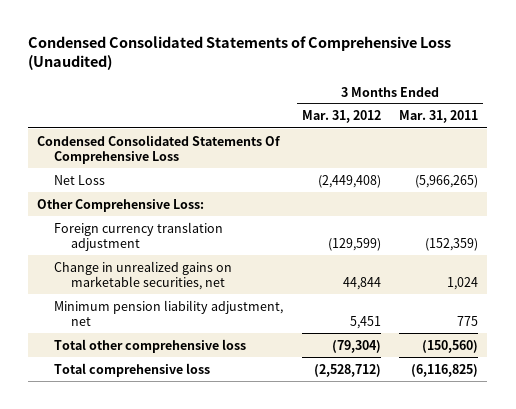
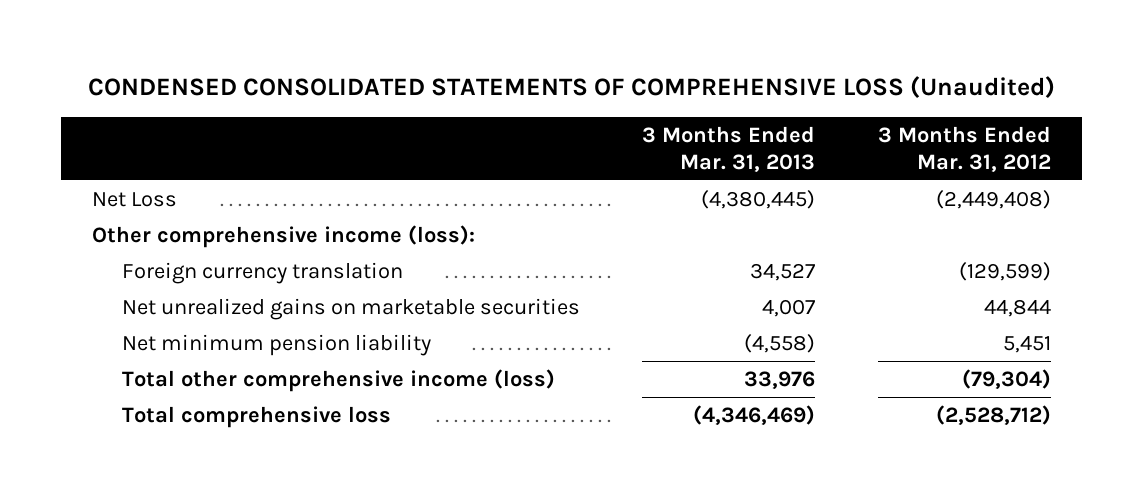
[28,35,452,71] Condensed Consolidated Statements of Comprehensive Loss (Unaudited) -> [87,76,1055,99] CONDENSED CONSOLIDATED STATEMENTS OF COMPREHENSIVE LOSS (Unaudited)
[399,110,479,124] Mar. 31, 2011 -> none
none -> [642,126,816,173] 3 Months Ended Mar. 31, 2013
[37,134,282,164] Condensed Consolidated Statements Of Comprehensive Loss -> none
[37,198,205,212] Other Comprehensive Loss: -> [92,224,476,248] Other comprehensive income (loss):
[54,221,224,251] Foreign currency translation adjustment -> [122,261,404,284] Foreign currency translation
[54,260,233,290] Change in unrealized gains on marketable securities, net -> [122,297,581,320] Net unrealized gains on marketable securities
[54,299,284,326] Minimum pension liability adjustment, net -> [122,333,432,356] Net minimum pension liability
[54,338,247,353] Total other comprehensive loss -> [122,368,556,392] Total other comprehensive income (loss)

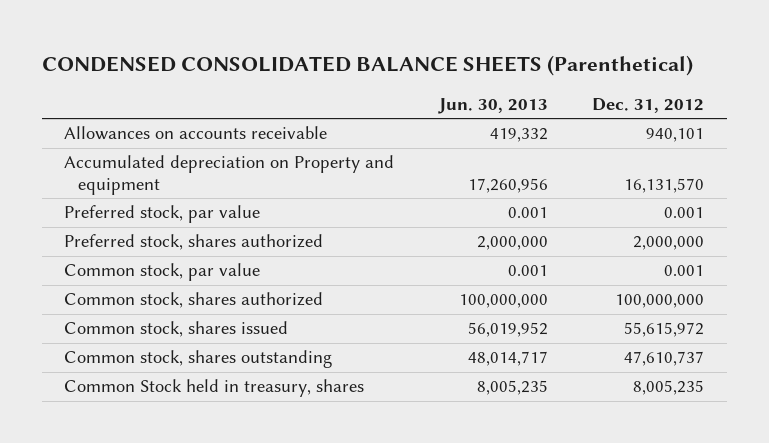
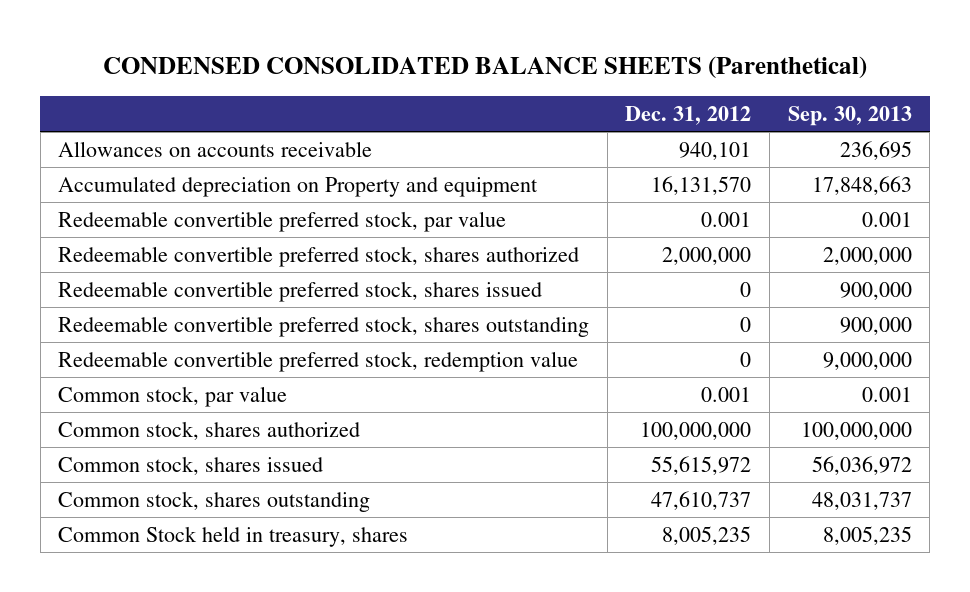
[437,97,548,114] Jun. 30, 2013 -> none
none -> [787,105,912,126] Sep. 30, 2013
[64,205,261,224] Preferred stock, par value -> [58,210,507,232] Redeemable convertible preferred stock, par value
[64,234,324,251] Preferred stock, shares authorized -> [58,245,580,267] Redeemable convertible preferred stock, shares authorized
none -> [58,280,543,302] Redeemable convertible preferred stock, shares issued
none -> [58,315,590,337] Redeemable convertible preferred stock, shares outstanding
none -> [58,350,579,372] Redeemable convertible preferred stock, redemption value

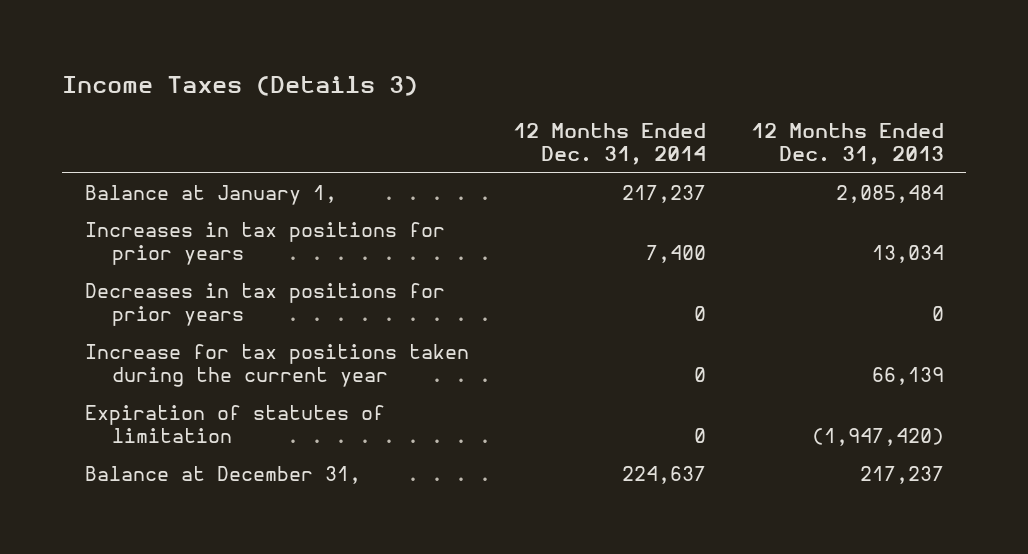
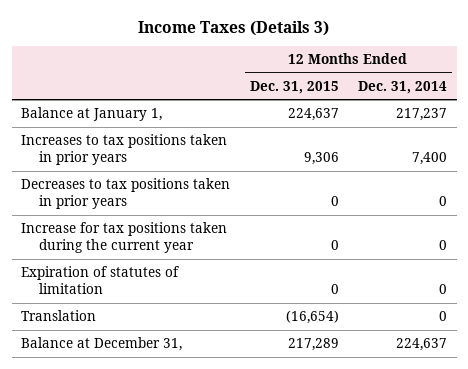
[750,123,944,166] 12 Months Ended Dec. 31, 2013 -> none
none -> [249,80,339,94] Dec. 31, 2015
[84,222,445,266] Increases in tax positions for prior years -> [21,134,228,166] Increases to tax positions taken in prior years
[84,283,445,327] Decreases in tax positions for prior years -> [21,178,231,210] Decreases to tax positions taken in prior years
none -> [21,310,97,322] Translation

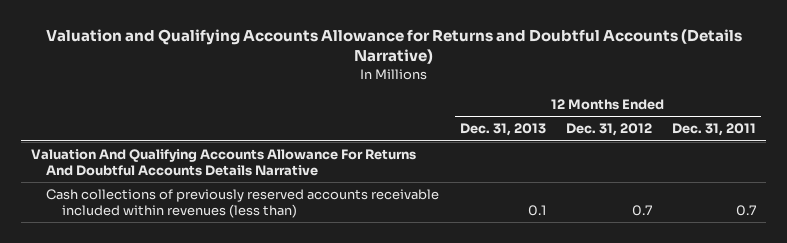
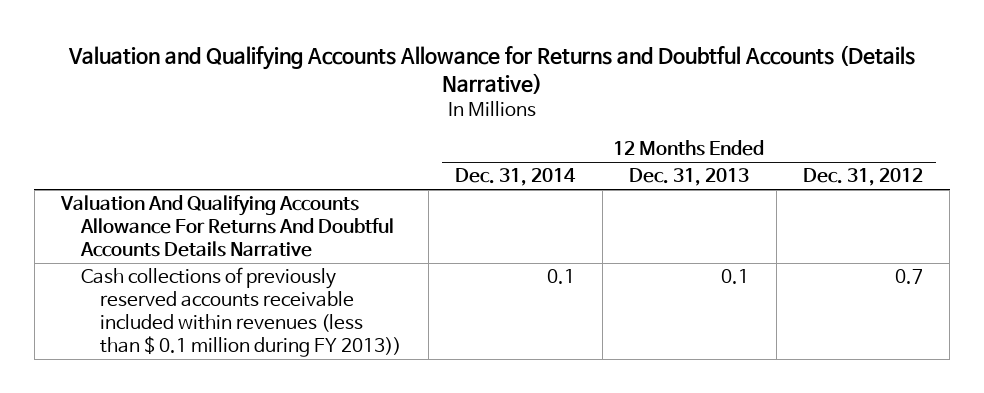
[671,123,756,137] Dec. 31, 2011 -> none
none -> [455,168,577,187] Dec. 31, 2014
[46,188,440,218] Cash collections of previously reserved accounts receivable included within revenues (less than) -> [80,267,402,357] Cash collections of previously reserved accounts receivable included within revenues (less than $ 0.1 million during FY 2013))

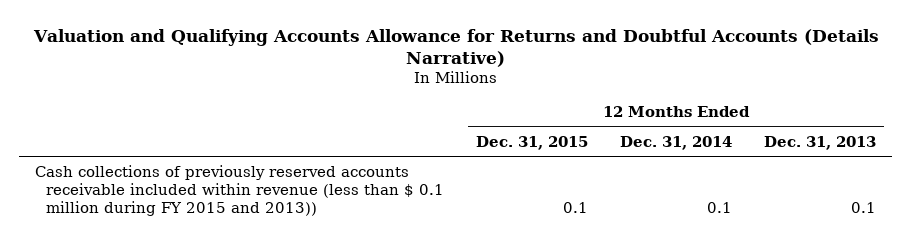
[802,168,923,187] Dec. 31, 2012 -> none
none -> [475,135,588,150] Dec. 31, 2015
[59,195,394,257] Valuation And Qualifying Accounts Allowance For Returns And Doubtful Accounts Details Narrative -> none
[80,267,402,357] Cash collections of previously reserved accounts receivable included within revenues (less than $ 0.1 million during FY 2013)) -> [35,164,444,216] Cash collections of previously reserved accounts receivable included within revenue (less than $ 0.1 million during FY 2015 and 2013))

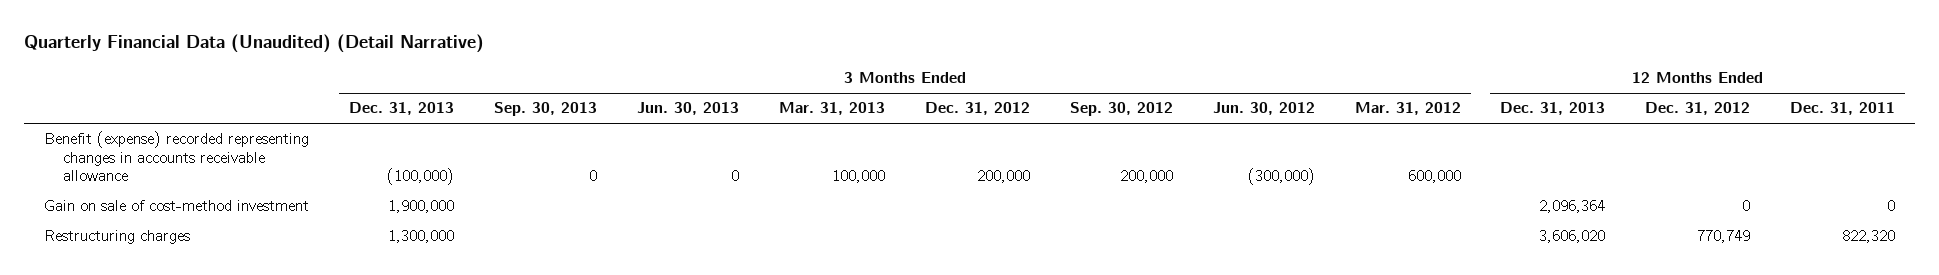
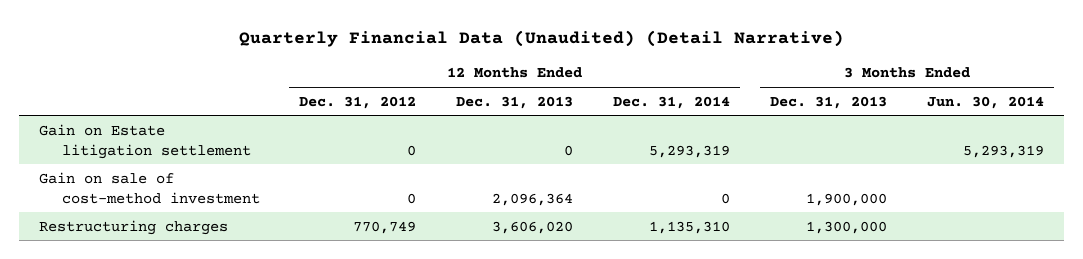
[493,102,597,117] Sep. 30, 2013 -> none
[636,102,739,116] Jun. 30, 2013 -> none
[778,102,885,116] Mar. 31, 2013 -> none
[924,102,1030,116] Dec. 31, 2012 -> none
[1069,102,1173,117] Sep. 30, 2012 -> none
[1212,102,1315,116] Jun. 30, 2012 -> none
[1354,102,1461,116] Mar. 31, 2012 -> none
[1790,102,1896,116] Dec. 31, 2011 -> none
none -> [613,95,731,109] Dec. 31, 2014
none -> [927,95,1045,109] Jun. 30, 2014
[44,131,310,181] Benefit (expense) recorded representing changes in accounts receivable allowance -> none
none -> [39,123,251,159] Gain on Estate litigation settlement

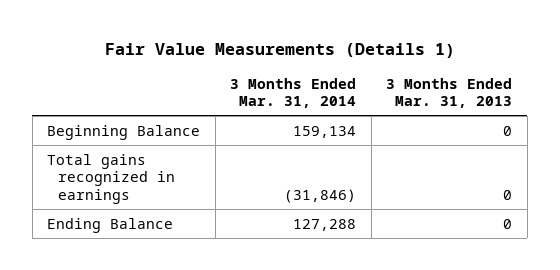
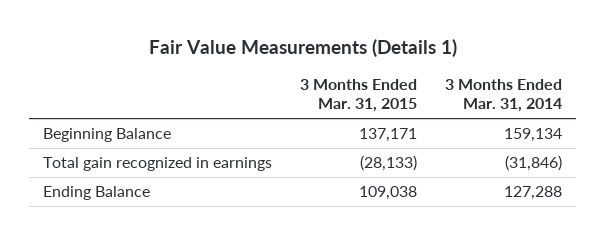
[386,77,513,109] 3 Months Ended Mar. 31, 2013 -> none
none -> [300,79,418,113] 3 Months Ended Mar. 31, 2015
[47,153,176,204] Total gains recognized in earnings -> [43,157,273,172] Total gain recognized in earnings

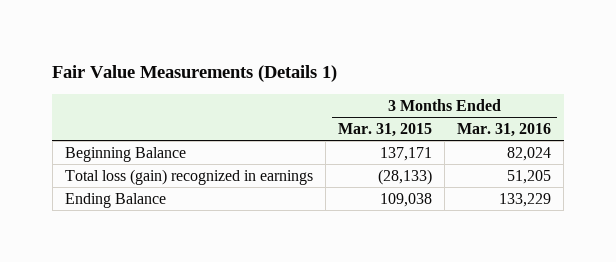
[445,79,563,113] 3 Months Ended Mar. 31, 2014 -> none
none -> [457,123,552,138] Mar. 31, 2016
[43,157,273,172] Total gain recognized in earnings -> [64,168,313,185] Total loss (gain) recognized in earnings

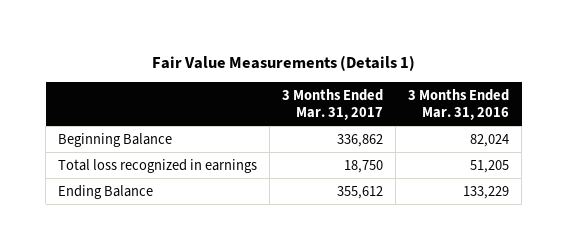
[337,123,432,138] Mar. 31, 2015 -> none
none -> [282,89,384,121] 3 Months Ended Mar. 31, 2017
[64,168,313,185] Total loss (gain) recognized in earnings -> [58,158,258,173] Total loss recognized in earnings

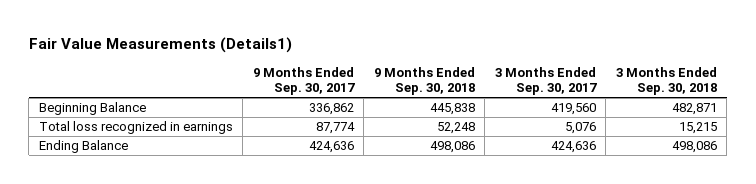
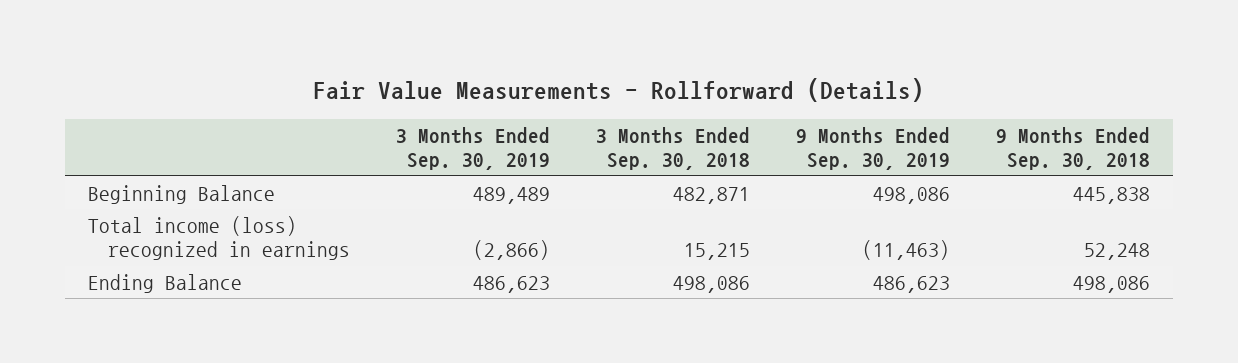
[28,37,292,54] Fair Value Measurements (Details1) -> [313,77,925,102] Fair Value Measurements - Rollforward (Details)
[252,66,355,96] 9 Months Ended Sep. 30, 2017 -> none
[494,66,597,96] 3 Months Ended Sep. 30, 2017 -> none
none -> [395,126,550,171] 3 Months Ended Sep. 30, 2019
none -> [796,126,951,171] 9 Months Ended Sep. 30, 2019
[38,121,233,135] Total loss recognized in earnings -> [87,215,350,261] Total income (loss) recognized in earnings

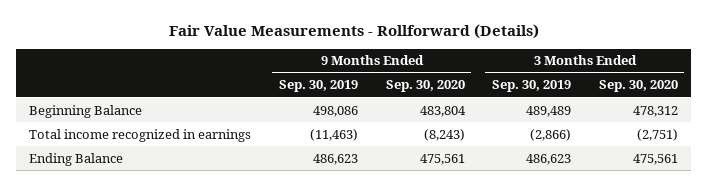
[596,126,751,171] 3 Months Ended Sep. 30, 2018 -> none
[996,126,1151,171] 9 Months Ended Sep. 30, 2018 -> none
none -> [385,80,465,93] Sep. 30, 2020
none -> [598,80,678,93] Sep. 30, 2020
[87,215,350,261] Total income (loss) recognized in earnings -> [29,128,252,142] Total income recognized in earnings

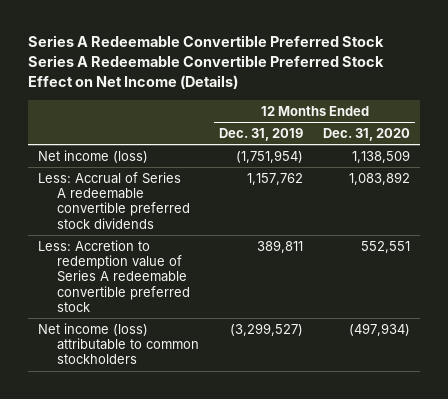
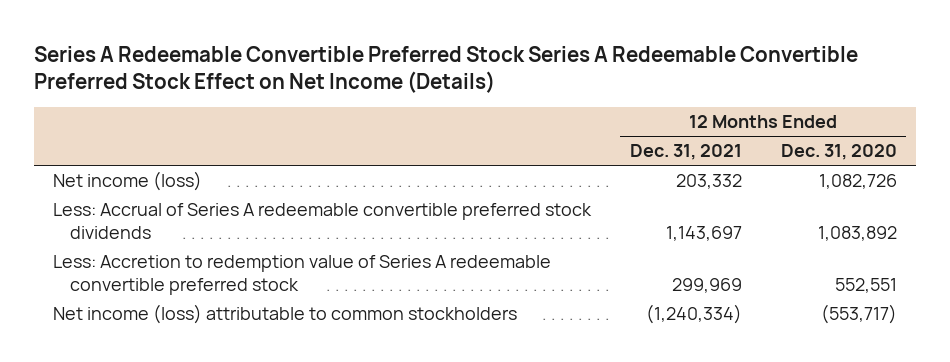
[219,127,304,141] Dec. 31, 2019 -> none
none -> [629,144,742,161] Dec. 31, 2021
[352,149,411,163] 1,138,509 -> [818,173,897,189] 1,082,726
[349,322,411,336] (497,934) -> [820,303,897,324] (553,717)

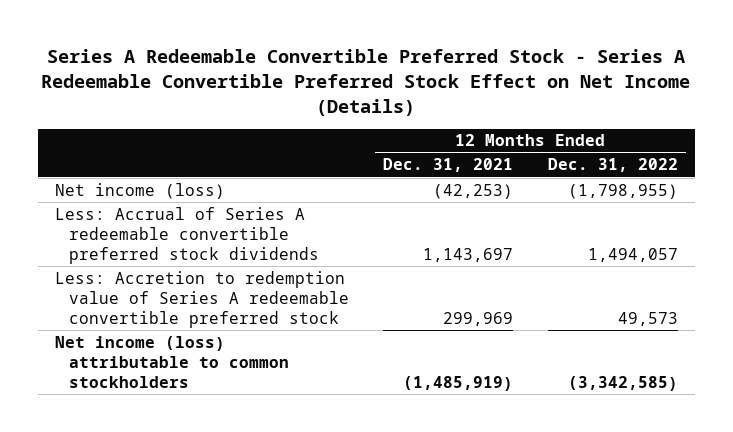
[33,45,858,94] Series A Redeemable Convertible Preferred Stock Series A Redeemable Convertible Preferred Stock Effect on Net Income (Details) -> [41,48,691,116] Series A Redeemable Convertible Preferred Stock - Series A Redeemable Convertible Preferred Stock Effect on Net Income (Details)
[780,144,897,161] Dec. 31, 2020 -> none
none -> [547,158,678,173] Dec. 31, 2022
[675,173,742,189] 203,332 -> [433,183,514,199] (42,253)
[645,303,742,324] (1,240,334) -> [403,375,514,391] (1,485,919)

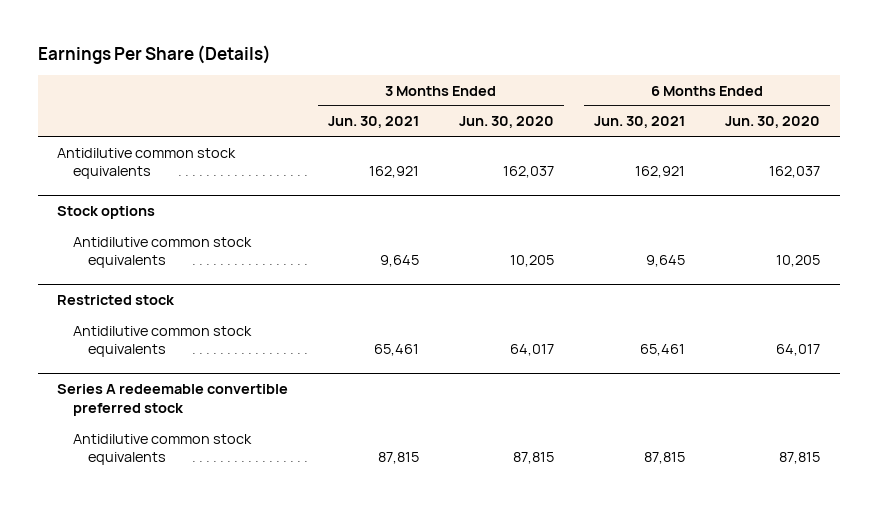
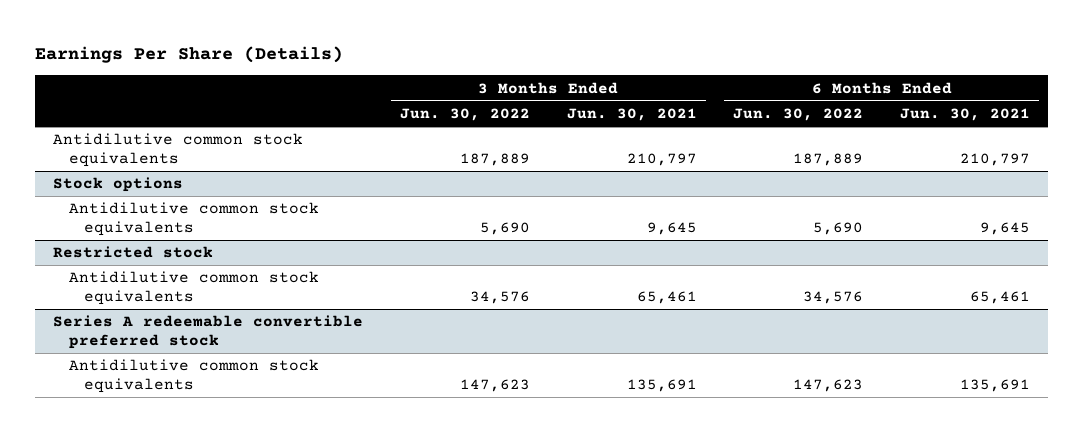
[459,116,555,129] Jun. 30, 2020 -> none
[724,116,820,129] Jun. 30, 2020 -> none
none -> [399,107,530,121] Jun. 30, 2022
none -> [733,107,864,121] Jun. 30, 2022
[369,166,420,179] 162,921 -> [626,152,697,166] 210,797
[634,166,685,179] 162,921 -> [960,152,1031,166] 210,797
[378,452,420,465] 87,815 -> [626,378,697,392] 135,691
[643,452,685,465] 87,815 -> [960,378,1031,392] 135,691

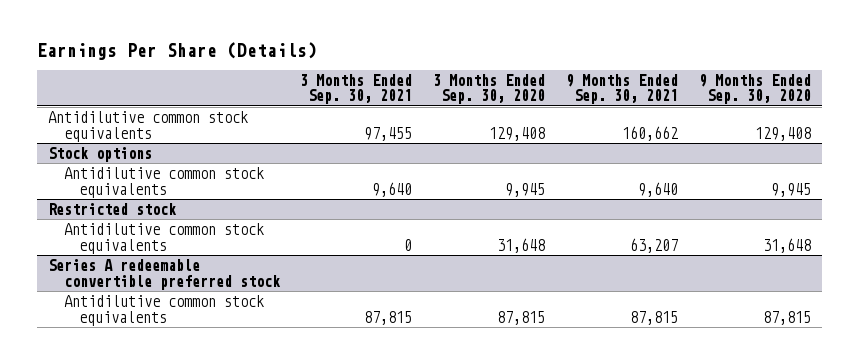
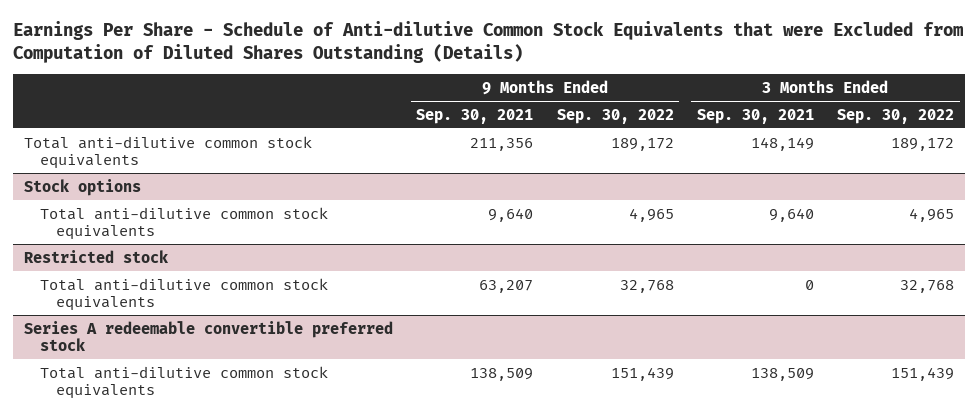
[37,41,318,60] Earnings Per Share (Details) -> [12,20,963,64] Earnings Per Share - Schedule of Anti-dilutive Common Stock Equivalents that were Excluded from Computation of Diluted Shares Outstanding (Details)
[433,73,546,105] 3 Months Ended Sep. 30, 2020 -> none
[699,73,812,105] 9 Months Ended Sep. 30, 2020 -> none
none -> [556,108,674,124] Sep. 30, 2022
none -> [836,108,954,124] Sep. 30, 2022
[47,111,248,142] Antidilutive common stock equivalents -> [24,135,313,170] Total anti-dilutive common stock equivalents
[364,126,413,141] 97,455 -> [750,136,814,151] 148,149
[622,125,679,141] 160,662 -> [470,137,534,151] 211,356
[63,167,264,198] Antidilutive common stock equivalents -> [40,206,329,241] Total anti-dilutive common stock equivalents
[63,223,264,254] Antidilutive common stock equivalents -> [40,277,329,312] Total anti-dilutive common stock equivalents
[63,295,264,326] Antidilutive common stock equivalents -> [40,365,329,400] Total anti-dilutive common stock equivalents
[364,310,413,325] 87,815 -> [750,367,814,381] 138,509
[630,310,679,325] 87,815 -> [470,367,534,381] 138,509

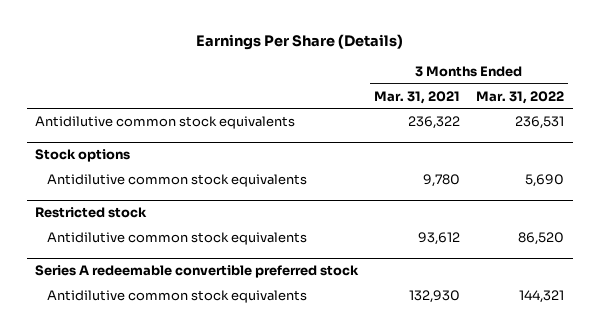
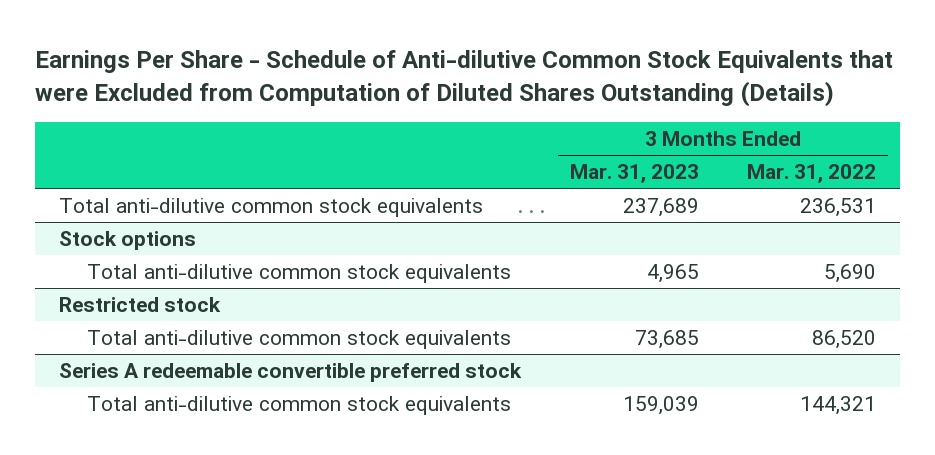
[195,34,403,51] Earnings Per Share (Details) -> [35,49,894,107] Earnings Per Share - Schedule of Anti-dilutive Common Stock Equivalents that were Excluded from Computation of Diluted Shares Outstanding (Details)
[374,90,461,104] Mar. 31, 2021 -> none
none -> [569,164,699,184] Mar. 31, 2023
[34,115,295,129] Antidilutive common stock equivalents -> [59,198,484,218] Total anti-dilutive common stock equivalents
[46,173,307,187] Antidilutive common stock equivalents -> [87,264,512,284] Total anti-dilutive common stock equivalents
[46,231,307,245] Antidilutive common stock equivalents -> [87,330,512,350] Total anti-dilutive common stock equivalents
[46,289,307,303] Antidilutive common stock equivalents -> [87,396,512,416] Total anti-dilutive common stock equivalents

